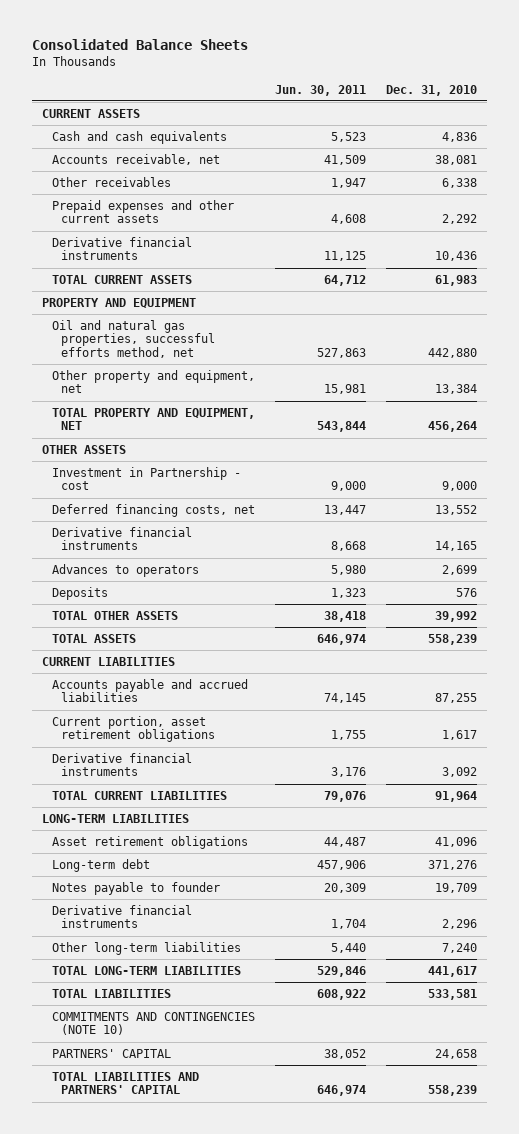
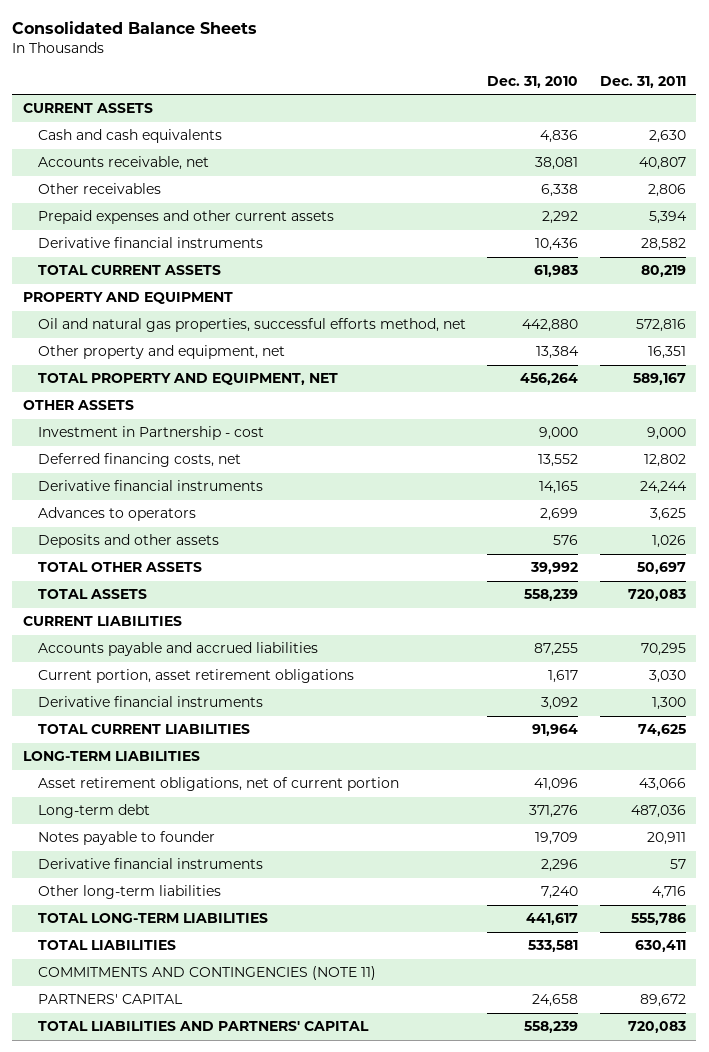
[274,84,366,96] Jun. 30, 2011 -> none
none -> [599,75,686,88] Dec. 31, 2011
[51,586,108,600] Deposits -> [38,534,220,549] Deposits and other assets
[51,835,248,849] Asset retirement obligations -> [38,777,400,792] Asset retirement obligations, net of current portion
[51,1011,255,1036] COMMITMENTS AND CONTINGENCIES (NOTE 10) -> [38,966,377,981] COMMITMENTS AND CONTINGENCIES (NOTE 11)

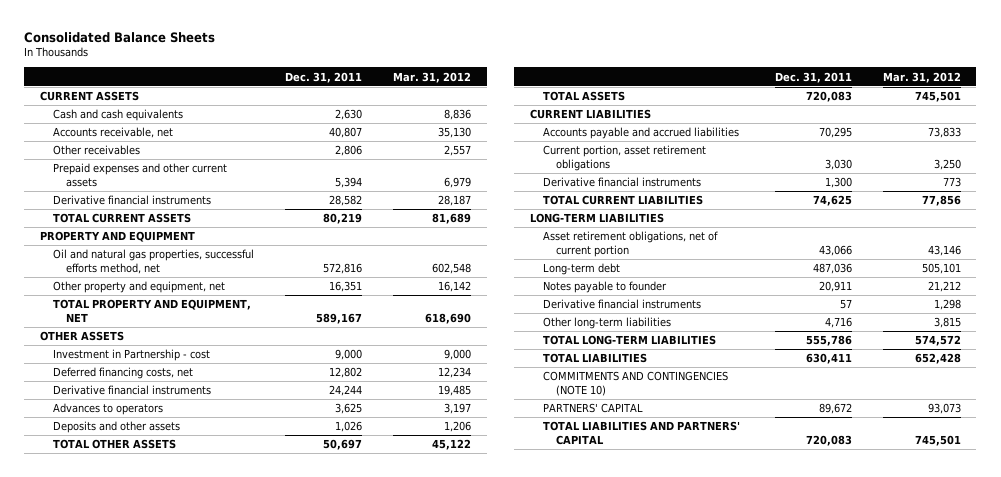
[487,75,579,88] Dec. 31, 2010 -> none
none -> [393,71,472,83] Mar. 31, 2012
[38,966,377,981] COMMITMENTS AND CONTINGENCIES (NOTE 11) -> [542,371,728,396] COMMITMENTS AND CONTINGENCIES (NOTE 10)

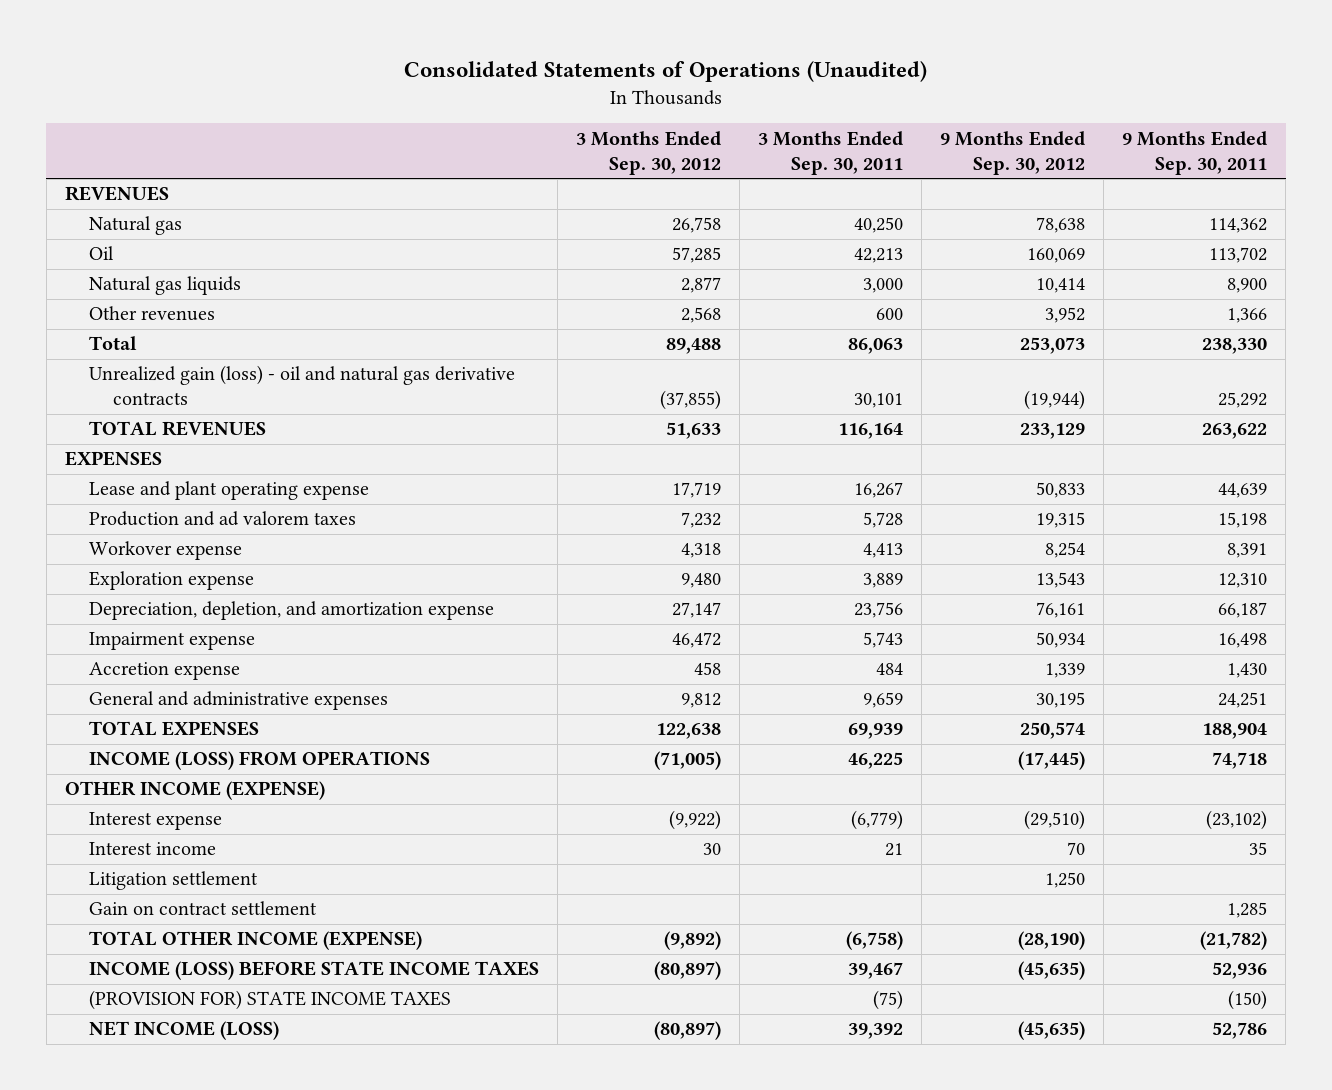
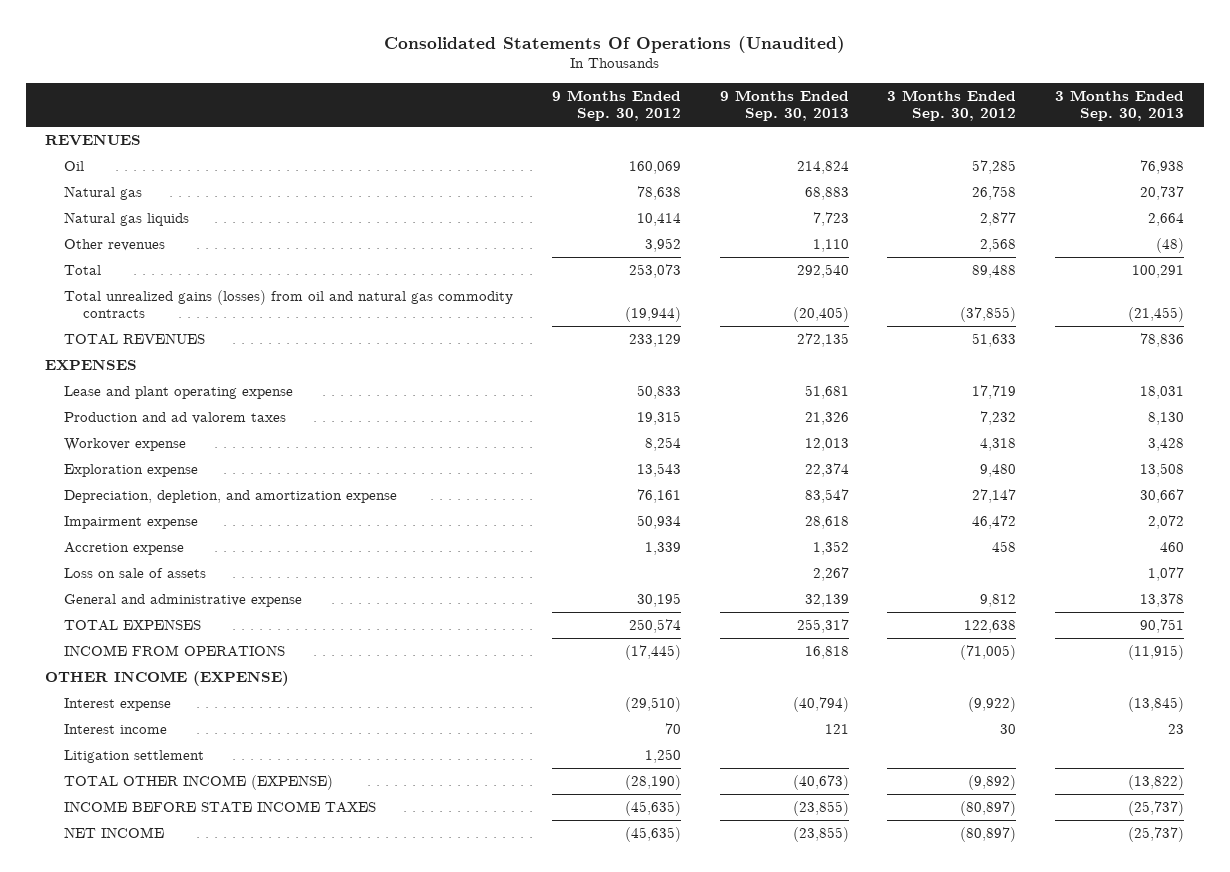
[404,60,928,82] Consolidated Statements of Operations (Unaudited) -> [383,35,845,53] Consolidated Statements Of Operations (Unaudited)
[758,130,904,175] 3 Months Ended Sep. 30, 2011 -> none
[1122,130,1268,175] 9 Months Ended Sep. 30, 2011 -> none
none -> [719,89,849,122] 9 Months Ended Sep. 30, 2013
none -> [1055,89,1185,122] 3 Months Ended Sep. 30, 2013
[89,216,183,236] Natural gas -> [64,185,143,200] Natural gas
[89,365,516,406] Unrealized gain (loss) - oil and natural gas derivative contracts -> [64,289,514,319] Total unrealized gains (losses) from oil and natural gas commodity contracts
none -> [64,567,207,578] Loss on sale of assets
[89,691,389,711] General and administrative expenses -> [64,593,303,607] General and administrative expense
[89,751,431,771] INCOME (LOSS) FROM OPERATIONS -> [64,644,286,657] INCOME FROM OPERATIONS
[89,901,318,916] Gain on contract settlement -> none
[89,990,452,1011] (PROVISION FOR) STATE INCOME TAXES -> none
[89,961,540,981] INCOME (LOSS) BEFORE STATE INCOME TAXES -> [64,800,377,813] INCOME BEFORE STATE INCOME TAXES
[89,1021,280,1041] NET INCOME (LOSS) -> [64,826,165,838] NET INCOME

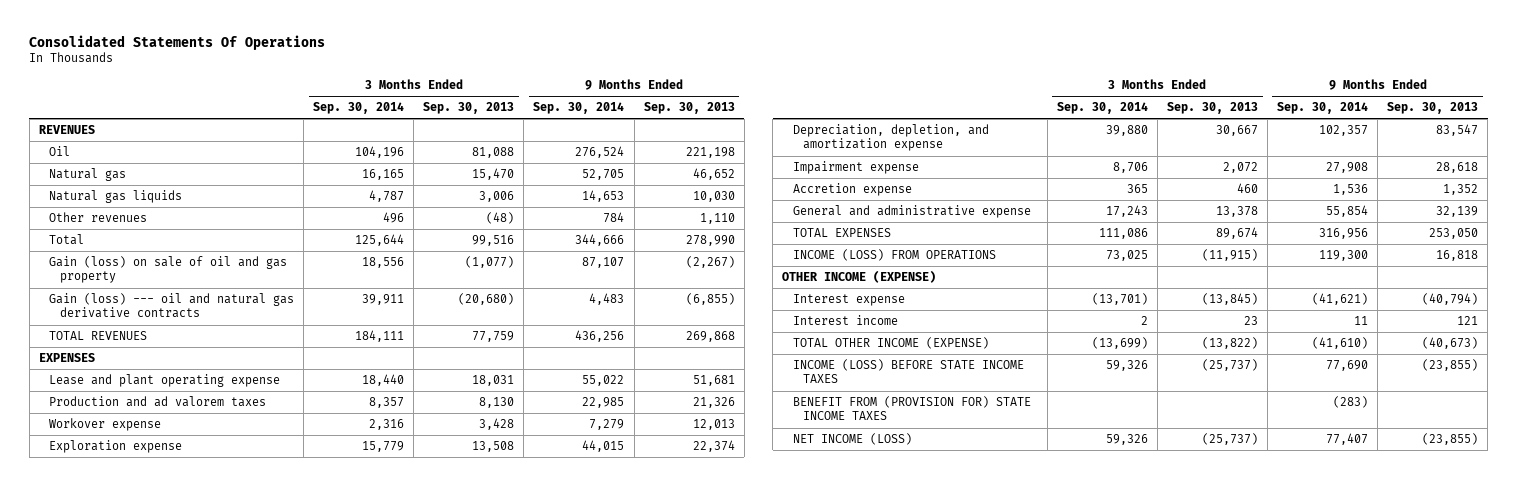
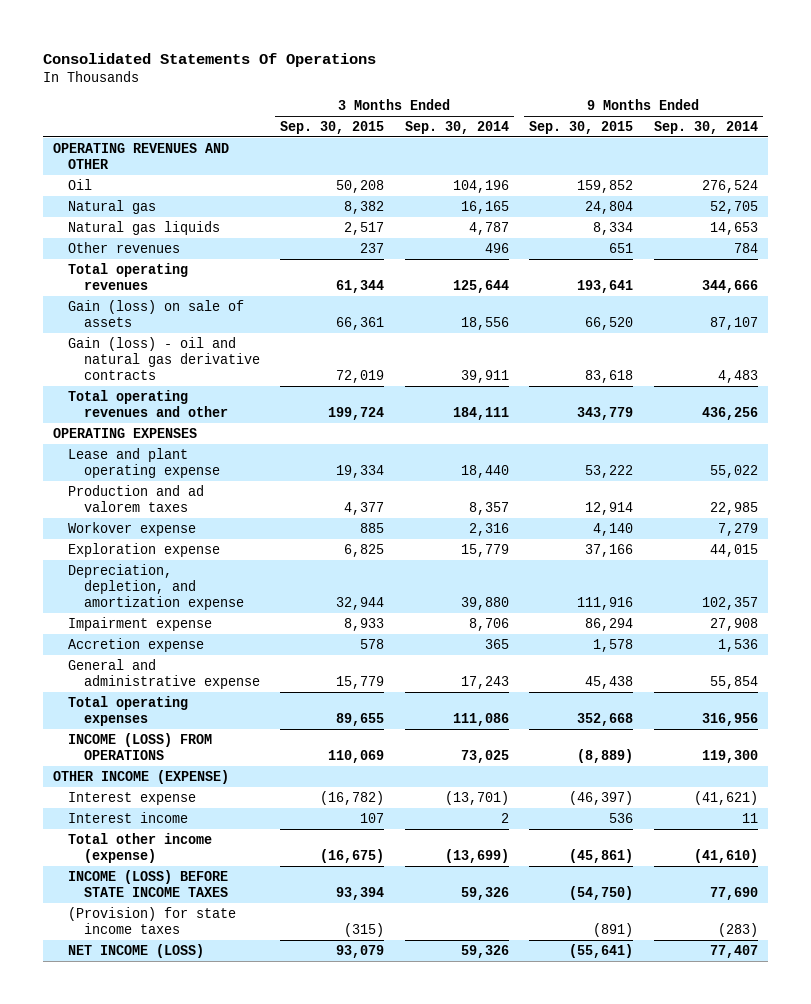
[423,102,515,115] Sep. 30, 2013 -> none
[643,102,735,115] Sep. 30, 2013 -> none
none -> [280,120,385,134] Sep. 30, 2015
none -> [529,120,634,134] Sep. 30, 2015
[38,125,95,135] REVENUES -> [53,142,230,169] OPERATING REVENUES AND OTHER
[49,234,85,246] Total -> [68,262,189,290] Total operating revenues
[49,256,288,284] Gain (loss) on sale of oil and gas property -> [68,299,245,327] Gain (loss) on sale of assets
[49,293,295,319] Gain (loss) --- oil and natural gas derivative contracts -> [68,336,260,380] Gain (loss) - oil and natural gas derivative contracts
[49,331,148,341] TOTAL REVENUES -> [68,389,228,417] Total operating revenues and other
[38,353,95,363] EXPENSES -> [53,427,198,438] OPERATING EXPENSES
[792,228,891,238] TOTAL EXPENSES -> [68,695,189,726] Total operating expenses
[792,337,989,350] TOTAL OTHER INCOME (EXPENSE) -> [68,832,213,863] Total other income (expense)
[792,396,1031,421] BENEFIT FROM (PROVISION FOR) STATE INCOME TAXES -> [68,906,237,934] (Provision) for state income taxes

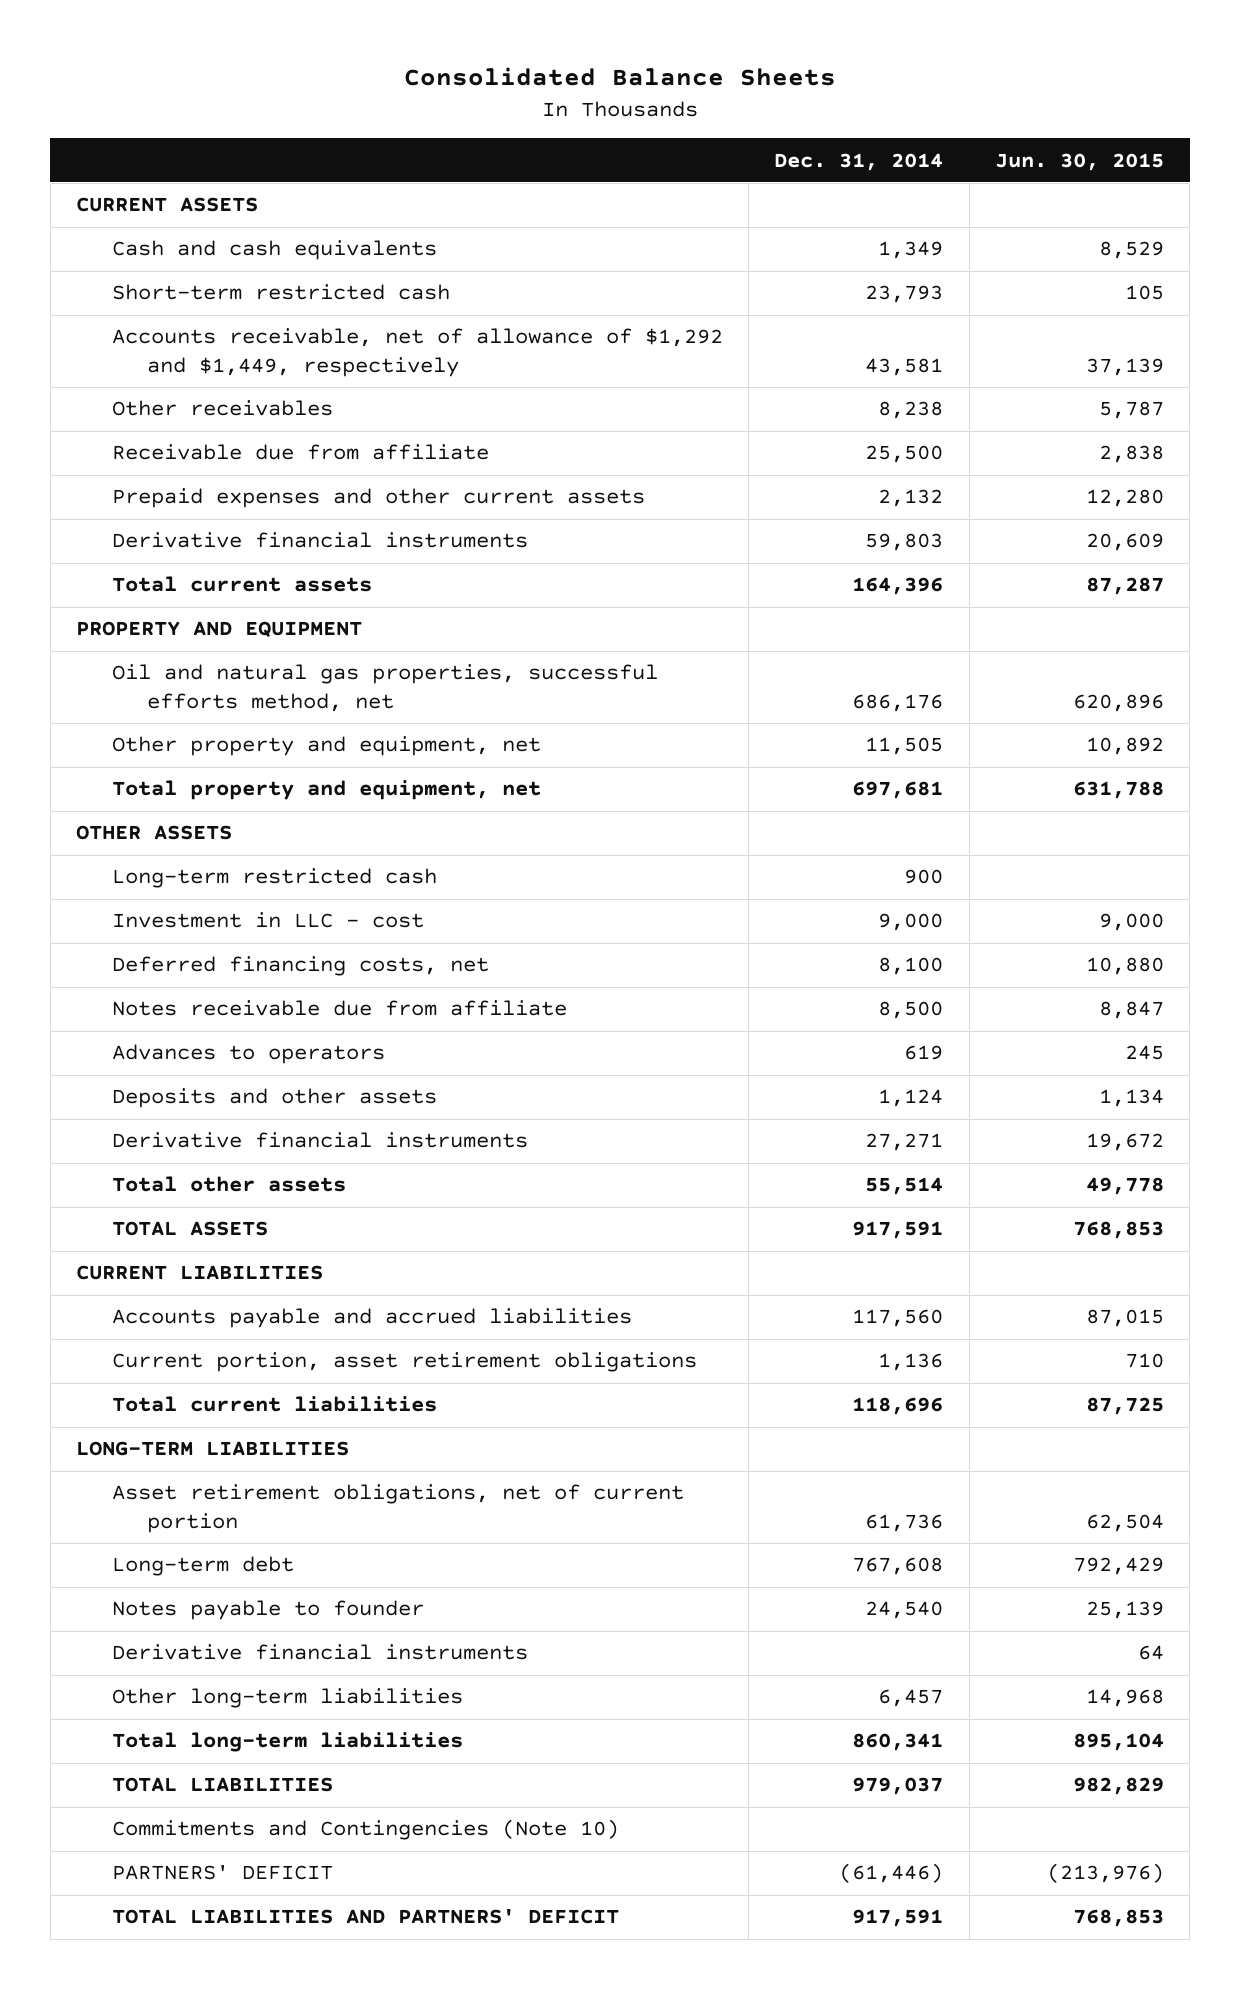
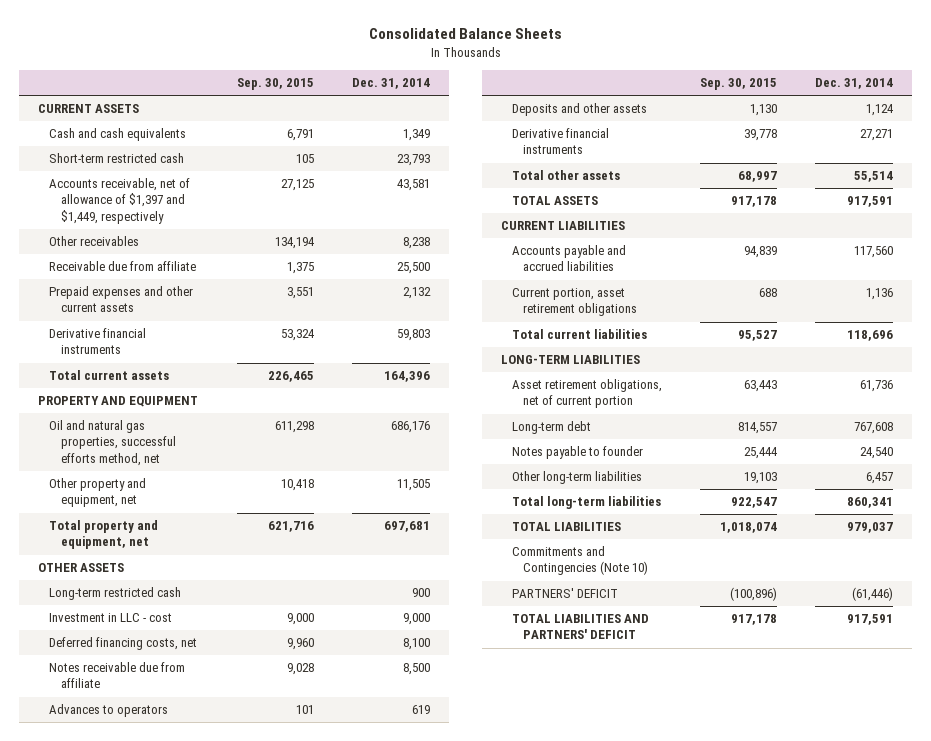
[995,152,1165,171] Jun. 30, 2015 -> none
none -> [237,78,315,91] Sep. 30, 2015
[111,328,723,377] Accounts receivable, net of allowance of $1,292 and $1,449, respectively -> [49,178,191,224] Accounts receivable, net of allowance of $1,397 and $1,449, respectively
[111,1644,528,1661] Derivative financial instruments -> none

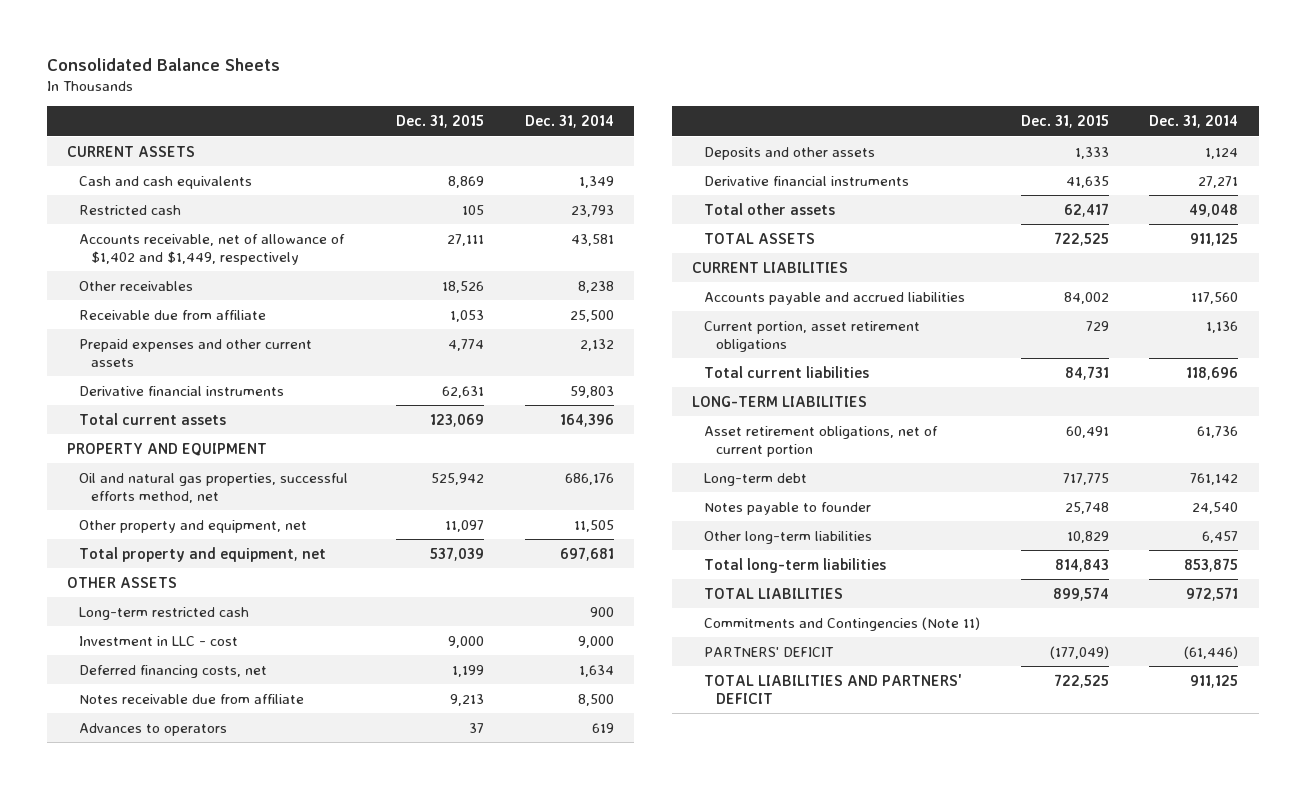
[237,78,315,91] Sep. 30, 2015 -> none
none -> [395,115,484,129] Dec. 31, 2015
[49,153,185,164] Short-term restricted cash -> [79,204,182,215] Restricted cash
[49,178,191,224] Accounts receivable, net of allowance of $1,397 and $1,449, respectively -> [79,233,346,265] Accounts receivable, net of allowance of $1,402 and $1,449, respectively
[403,638,431,651] 8,100 -> [578,664,614,677] 1,634
[854,171,894,183] 55,514 -> [1189,203,1239,217] 49,048
[847,196,894,208] 917,591 -> [1190,232,1239,246] 911,125
[854,422,894,435] 767,608 -> [1190,472,1239,485] 761,142
[847,497,894,509] 860,341 -> [1184,557,1239,572] 853,875
[847,522,894,534] 979,037 -> [1186,586,1239,601] 972,571
[512,546,649,576] Commitments and Contingencies (Note 10) -> [704,616,981,631] Commitments and Contingencies (Note 11)
[847,614,894,626] 917,591 -> [1190,674,1239,688] 911,125

